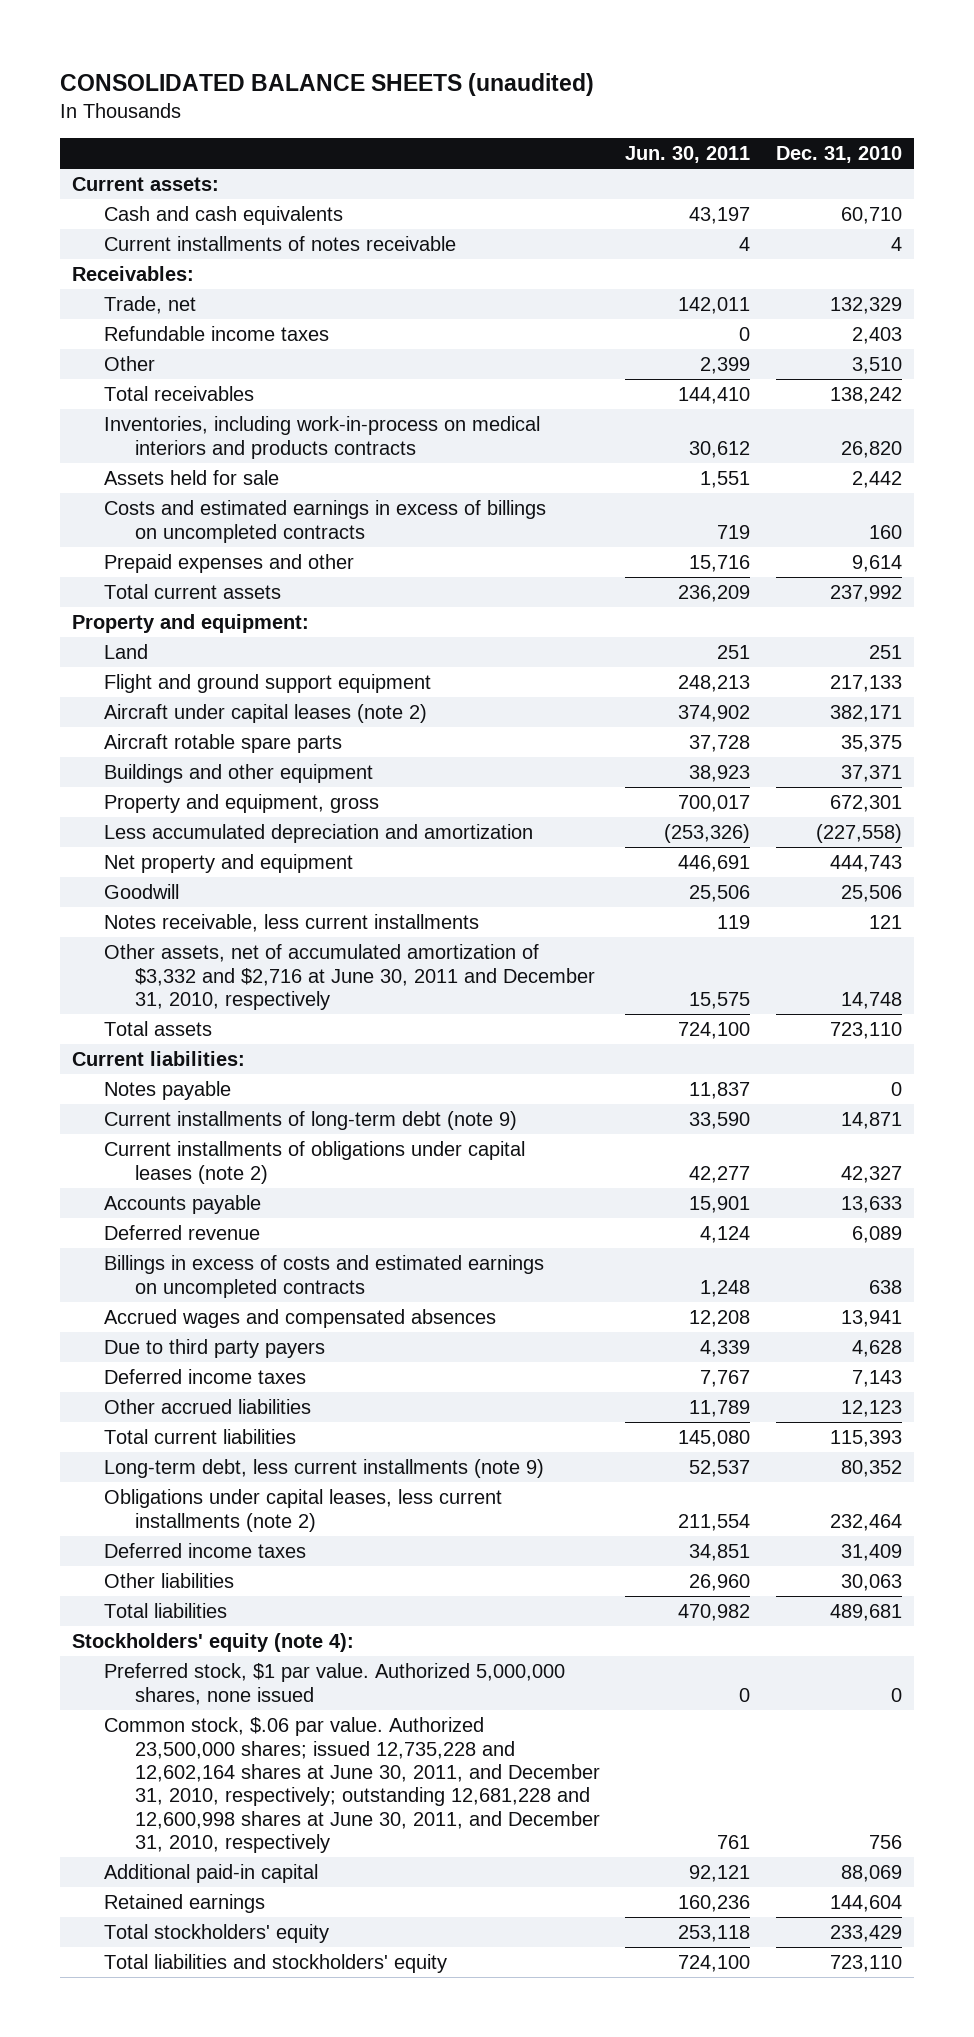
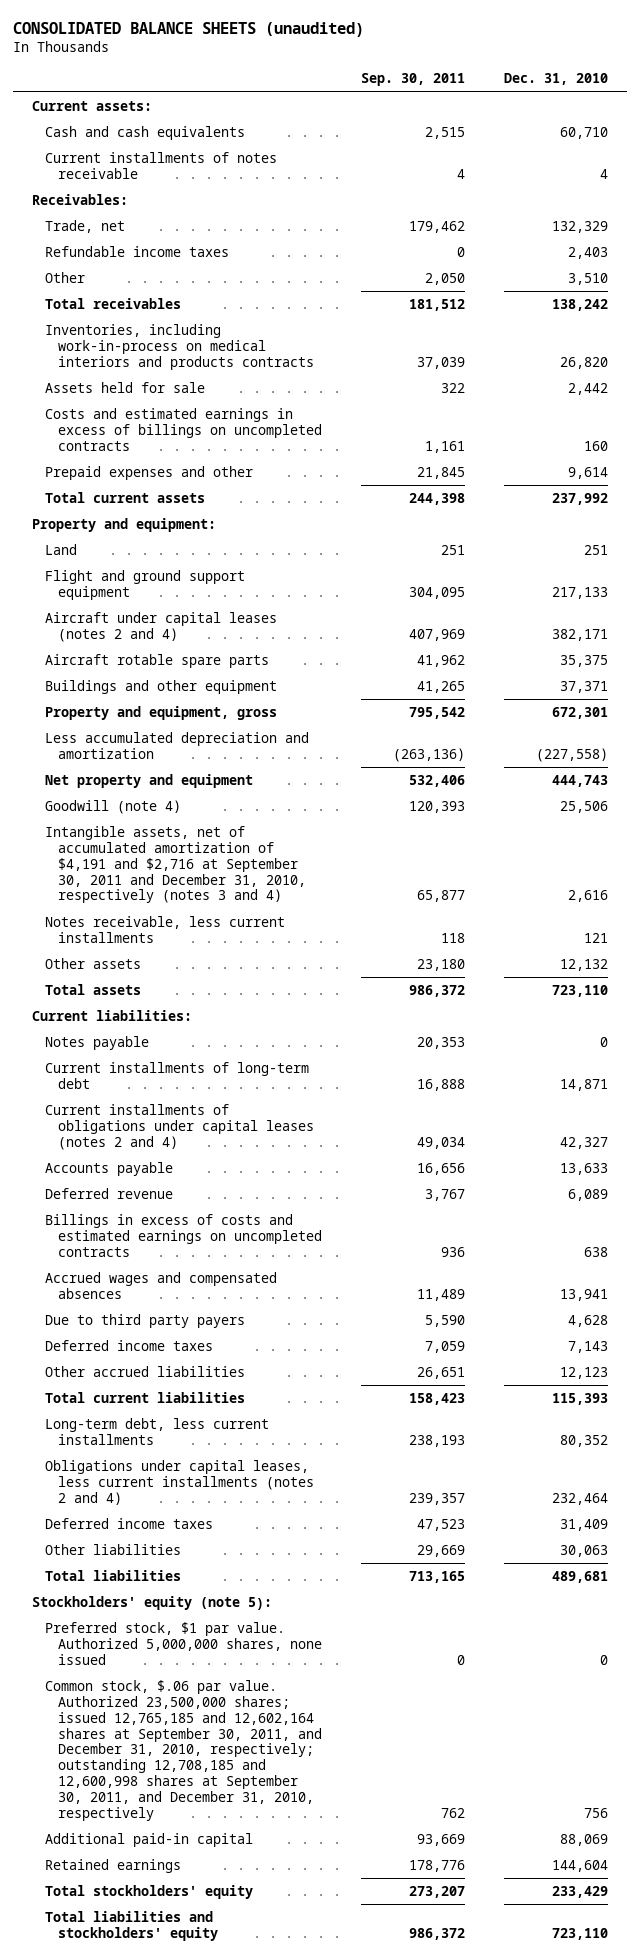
[625,146,751,164] Jun. 30, 2011 -> none
none -> [360,73,465,87] Sep. 30, 2011
[103,704,427,724] Aircraft under capital leases (note 2) -> [45,611,278,642] Aircraft under capital leases (notes 2 and 4)
[103,884,179,900] Goodwill -> [45,799,182,814] Goodwill (note 4)
none -> [45,825,306,904] Intangible assets, net of accumulated amortization of $4,191 and $2,716 at September 30, 2011 and December 31, 2010, respectively (notes 3 and 4)
[103,944,595,1010] Other assets, net of accumulated amortization of $3,332 and $2,716 at June 30, 2011 and December 31, 2010, respectively -> none
none -> [45,957,142,969] Other assets
[103,1111,517,1131] Current installments of long-term debt (note 9) -> [45,1061,310,1089] Current installments of long-term debt
[103,1141,525,1184] Current installments of obligations under capital leases (note 2) -> [45,1103,314,1150] Current installments of obligations under capital leases (notes 2 and 4)
[103,1459,544,1479] Long-term debt, less current installments (note 9) -> [45,1417,270,1445] Long-term debt, less current installments
[103,1489,502,1532] Obligations under capital leases, less current installments (note 2) -> [45,1459,314,1505] Obligations under capital leases, less current installments (notes 2 and 4)
[72,1633,355,1653] Stockholders' equity (note 4): -> [32,1595,273,1610] Stockholders' equity (note 5):
[103,1717,600,1854] Common stock, $.06 par value. Authorized 23,500,000 shares; issued 12,735,228 and 12,602,164 shares at June 30, 2011, and December 31, 2010, respectively; outstanding 12,681,228 and 12,600,998 shares at June 30, 2011, and December 31, 2010, respectively -> [45,1679,322,1821] Common stock, $.06 par value. Authorized 23,500,000 shares; issued 12,765,185 and 12,602,164 shares at September 30, 2011, and December 31, 2010, respectively; outstanding 12,708,185 and 12,600,998 shares at September 30, 2011, and December 31, 2010, respectively

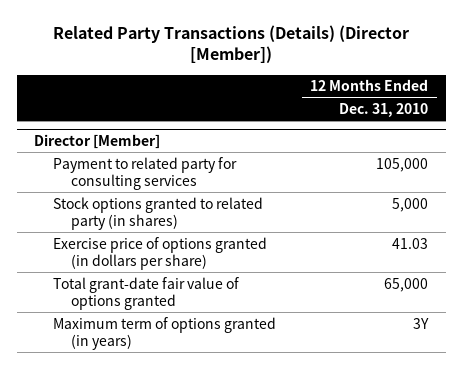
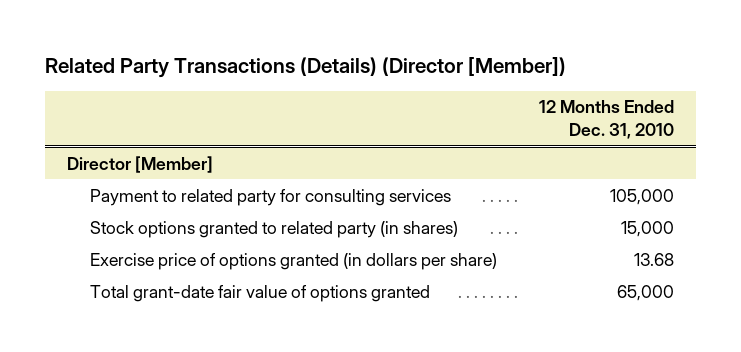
[392,197,429,212] 5,000 -> [621,220,675,237] 15,000
[392,237,429,249] 41.03 -> [634,252,675,266] 13.68
[52,316,276,350] Maximum term of options granted (in years) -> none

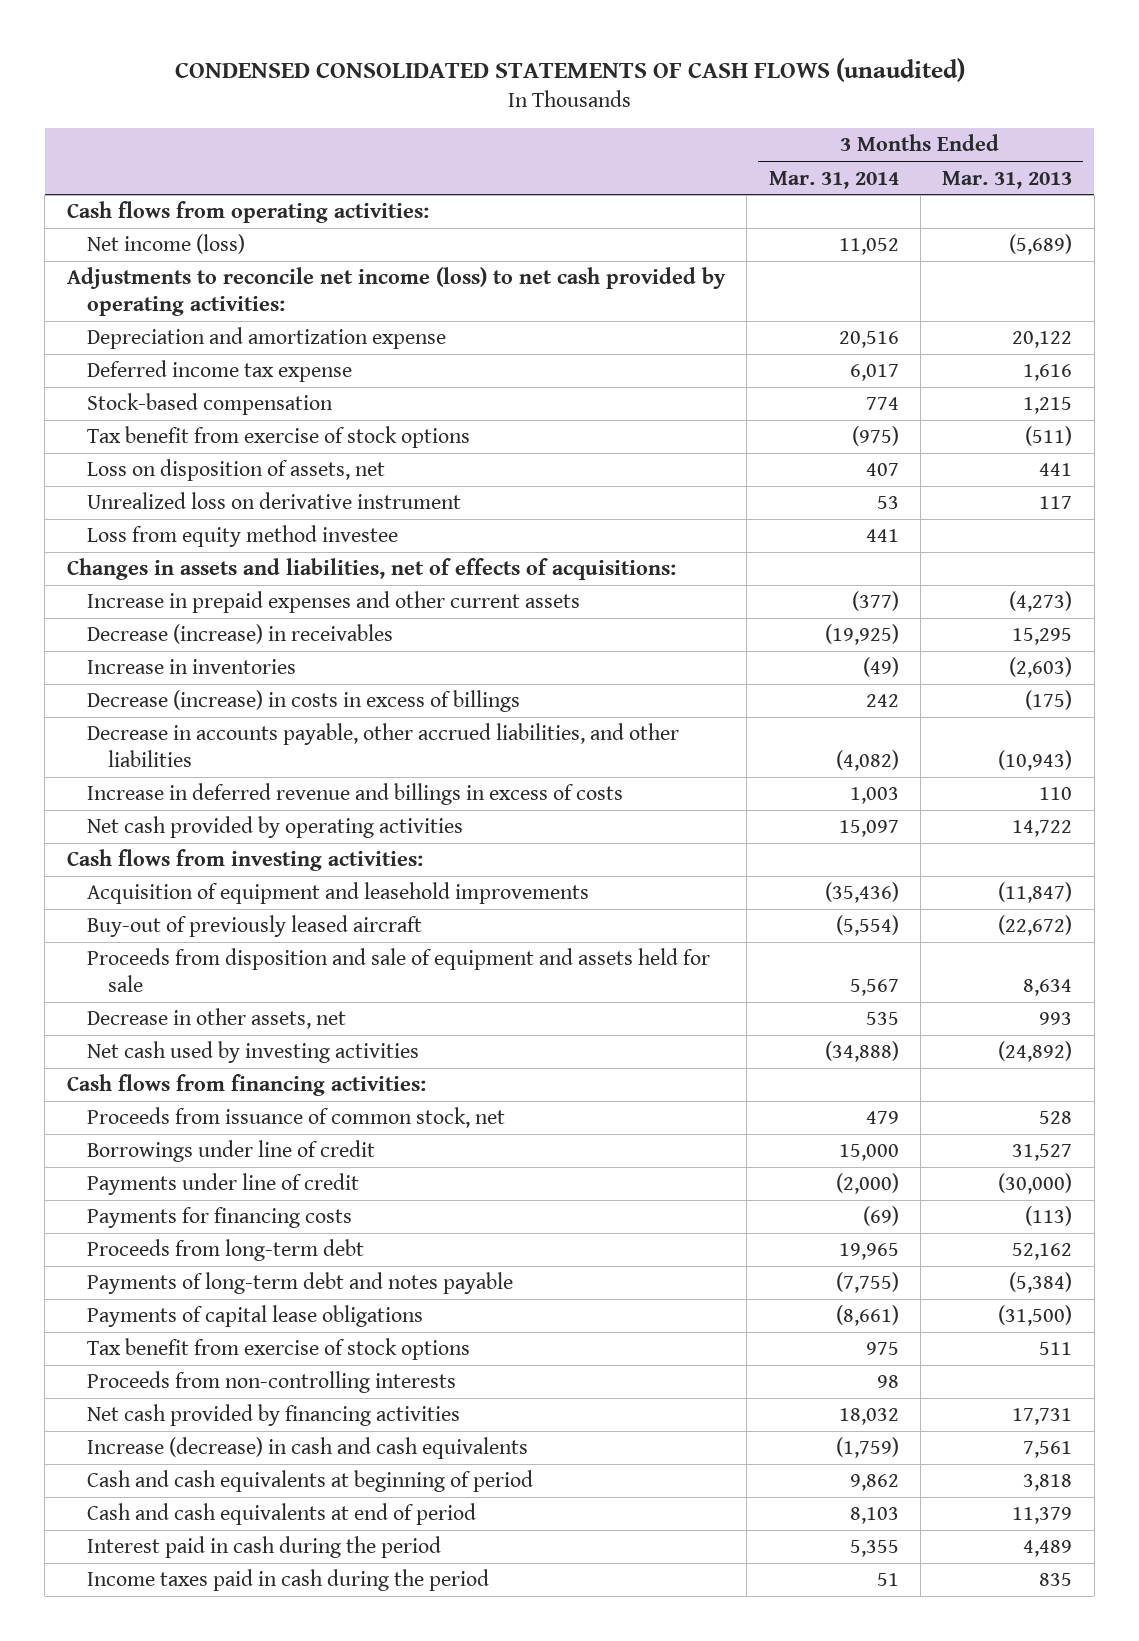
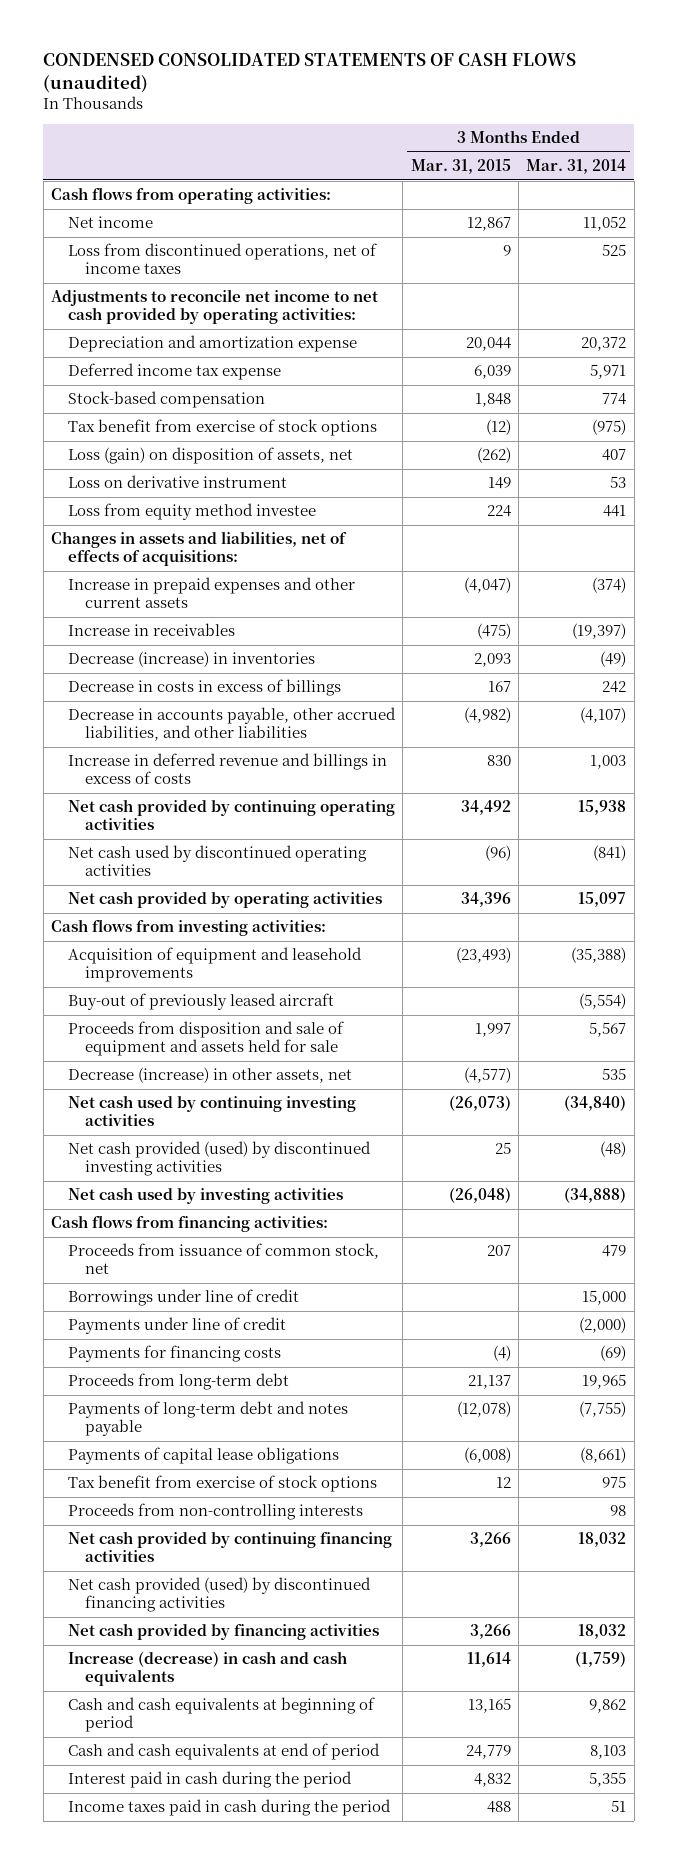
[942,170,1073,189] Mar. 31, 2013 -> none
none -> [410,159,511,175] Mar. 31, 2015
[87,234,246,255] Net income (loss) -> [68,216,154,229] Net income
none -> [68,243,378,274] Loss from discontinued operations, net of income taxes
[66,267,726,317] Adjustments to reconcile net income (loss) to net cash provided by operating activities: -> [51,289,379,324] Adjustments to reconcile net income to net cash provided by operating activities:
[838,331,899,349] 20,516 -> [581,337,627,352] 20,372
[849,364,899,382] 6,017 -> [590,364,627,380] 5,971
[87,459,386,482] Loss on disposition of assets, net -> [68,447,354,465] Loss (gain) on disposition of assets, net
[87,492,462,510] Unrealized loss on derivative instrument -> [68,475,288,489] Loss on derivative instrument
[851,591,899,612] (377) -> [592,577,627,594] (374)
[87,624,394,645] Decrease (increase) in receivables -> [68,623,236,637] Increase in receivables
[824,624,899,646] (19,925) -> [572,623,627,640] (19,397)
[87,659,297,675] Increase in inventories -> [68,651,316,668] Decrease (increase) in inventories
[87,690,521,713] Decrease (increase) in costs in excess of billings -> [68,679,342,697] Decrease in costs in excess of billings
[835,750,899,772] (4,082) -> [580,707,627,724] (4,107)
none -> [68,799,396,830] Net cash provided by continuing operating activities
none -> [68,845,368,876] Net cash used by discontinued operating activities
[824,882,899,904] (35,436) -> [571,947,627,964] (35,388)
[87,1008,347,1030] Decrease in other assets, net -> [68,1067,353,1084] Decrease (increase) in other assets, net
none -> [68,1095,357,1126] Net cash used by continuing investing activities
none -> [68,1141,372,1176] Net cash provided (used) by discontinued investing activities
none -> [68,1531,393,1562] Net cash provided by continuing financing activities
none -> [68,1577,372,1612] Net cash provided (used) by discontinued financing activities

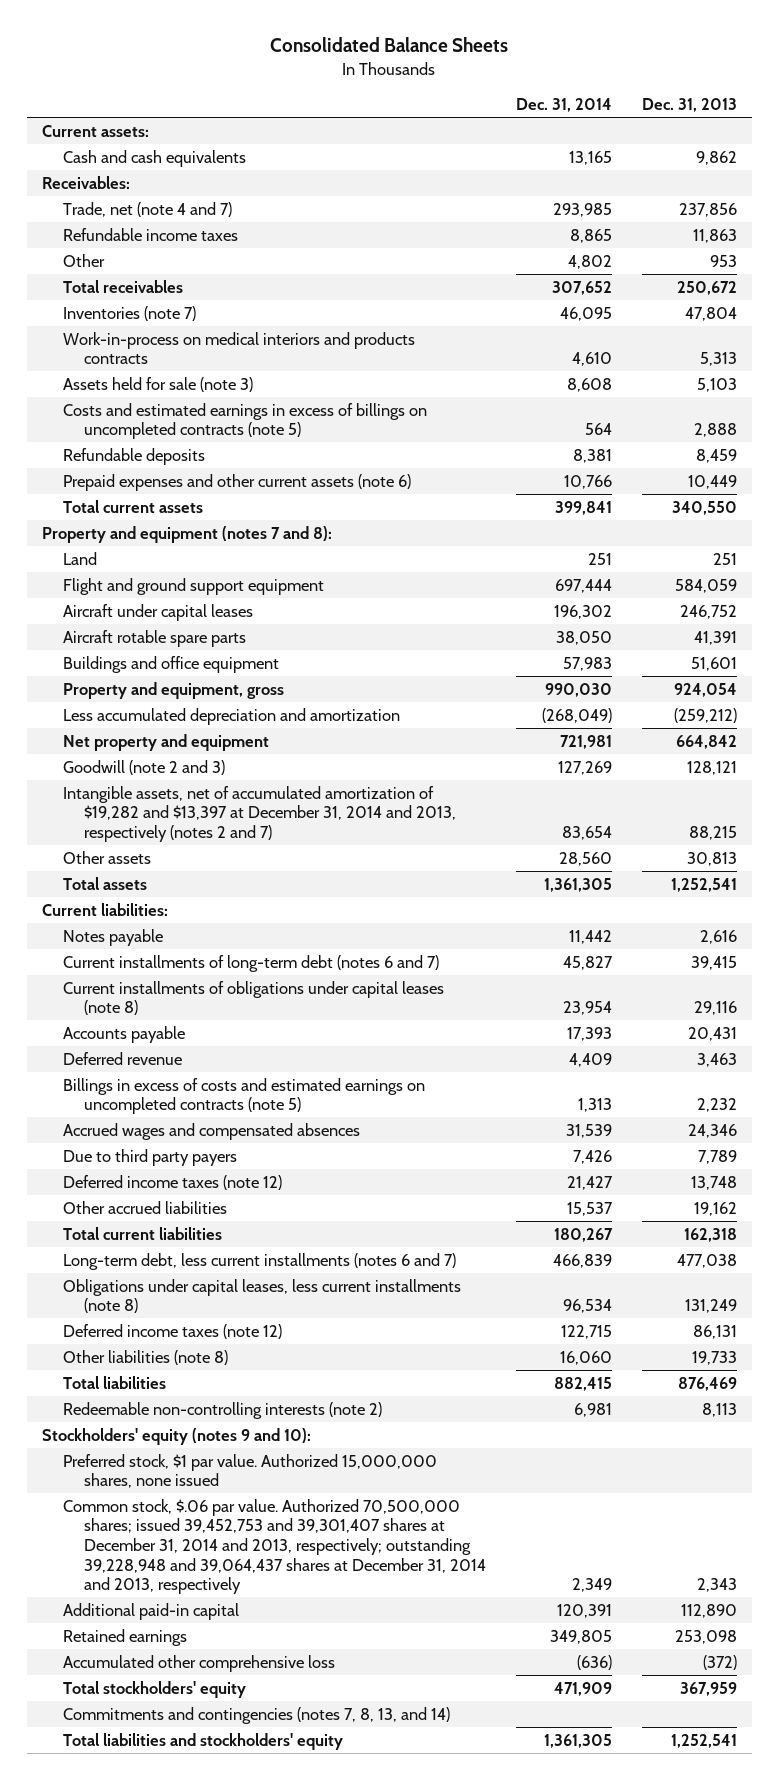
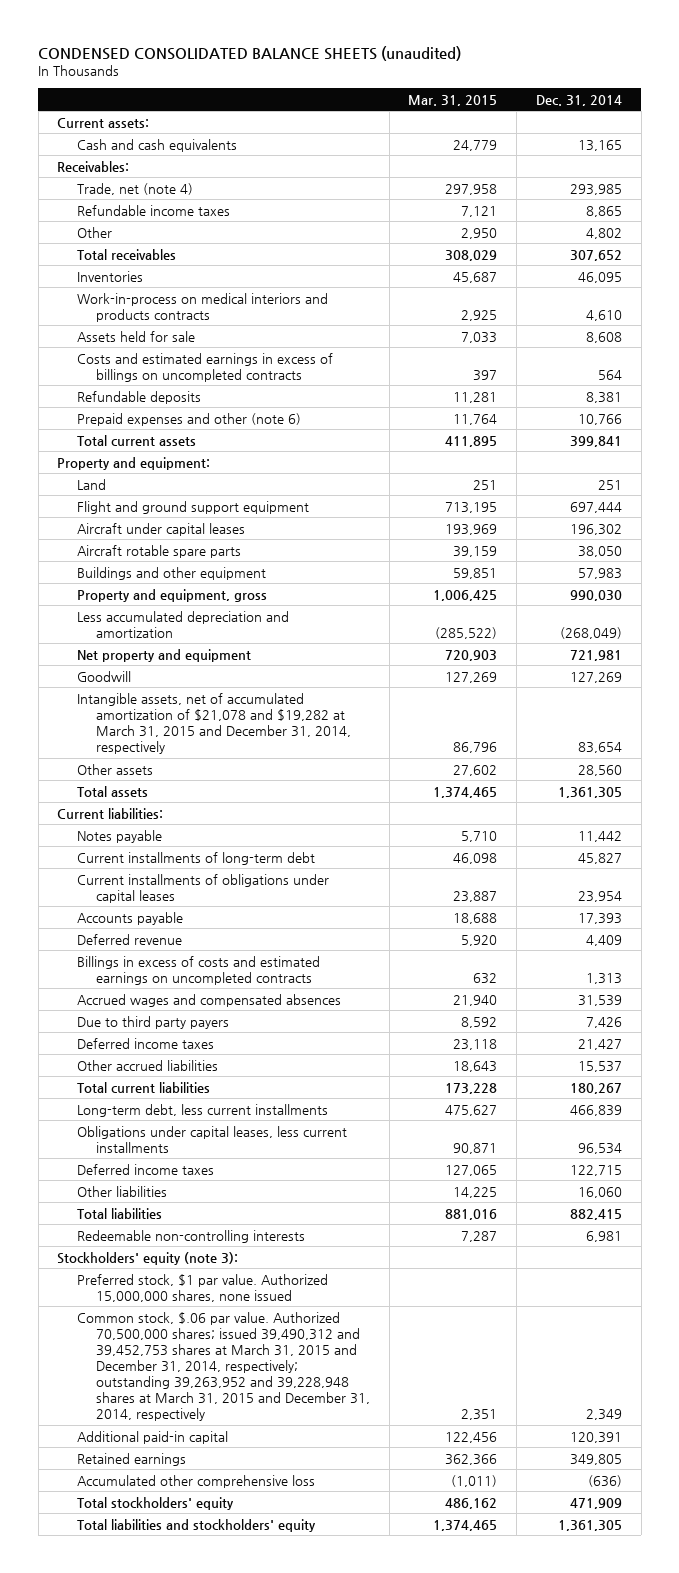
[270,37,509,53] Consolidated Balance Sheets -> [38,46,462,62] CONDENSED CONSOLIDATED BALANCE SHEETS (unaudited)
[642,98,738,113] Dec. 31, 2013 -> none
none -> [408,94,498,106] Mar. 31, 2015
[62,201,232,217] Trade, net (note 4 and 7) -> [76,182,193,195] Trade, net (note 4)
[62,305,196,321] Inventories (note 7) -> [76,270,143,282] Inventories
[62,376,253,392] Assets held for sale (note 3) -> [76,330,195,342] Assets held for sale
[62,402,427,440] Costs and estimated earnings in excess of billings on uncompleted contracts (note 5) -> [76,352,333,382] Costs and estimated earnings in excess of billings on uncompleted contracts
[62,473,411,491] Prepaid expenses and other current assets (note 6) -> [76,412,301,426] Prepaid expenses and other (note 6)
[41,525,332,543] Property and equipment (notes 7 and 8): -> [57,456,211,470] Property and equipment:
[62,655,279,673] Buildings and office equipment -> [76,566,266,580] Buildings and other equipment
[62,759,225,775] Goodwill (note 2 and 3) -> [76,670,131,682] Goodwill
[62,785,457,842] Intangible assets, net of accumulated amortization of $19,282 and $13,397 at December 31, 2014 and 2013, respectively (notes 2 and 7) -> [76,692,351,754] Intangible assets, net of accumulated amortization of $21,078 and $19,282 at March 31, 2015 and December 31, 2014, respectively
[62,954,439,972] Current installments of long-term debt (notes 6 and 7) -> [76,851,315,865] Current installments of long-term debt
[62,980,444,1016] Current installments of obligations under capital leases (note 8) -> [76,873,329,903] Current installments of obligations under capital leases
[62,1077,425,1115] Billings in excess of costs and estimated earnings on uncompleted contracts (note 5) -> [76,955,320,985] Billings in excess of costs and estimated earnings on uncompleted contracts
[62,1174,282,1190] Deferred income taxes (note 12) -> [76,1037,214,1049] Deferred income taxes
[62,1252,456,1270] Long-term debt, less current installments (notes 6 and 7) -> [76,1103,328,1117] Long-term debt, less current installments
[62,1278,461,1314] Obligations under capital leases, less current installments (note 8) -> [76,1125,347,1153] Obligations under capital leases, less current installments
[62,1323,282,1339] Deferred income taxes (note 12) -> [76,1163,214,1175] Deferred income taxes
[62,1349,228,1365] Other liabilities (note 8) -> [76,1185,167,1197] Other liabilities
[62,1401,382,1419] Redeemable non-controlling interests (note 2) -> [76,1229,305,1243] Redeemable non-controlling interests
[41,1427,311,1445] Stockholders' equity (notes 9 and 10): -> [57,1251,239,1265] Stockholders' equity (note 3):
[62,1498,487,1595] Common stock, $.06 par value. Authorized 70,500,000 shares; issued 39,452,753 and 39,301,407 shares at December 31, 2014 and 2013, respectively; outstanding 39,228,948 and 39,064,437 shares at December 31, 2014 and 2013, respectively -> [76,1311,370,1422] Common stock, $.06 par value. Authorized 70,500,000 shares; issued 39,490,312 and 39,452,753 shares at March 31, 2015 and December 31, 2014, respectively; outstanding 39,263,952 and 39,228,948 shares at March 31, 2015 and December 31, 2014, respectively
[62,1706,450,1724] Commitments and contingencies (notes 7, 8, 13, and 14) -> none

